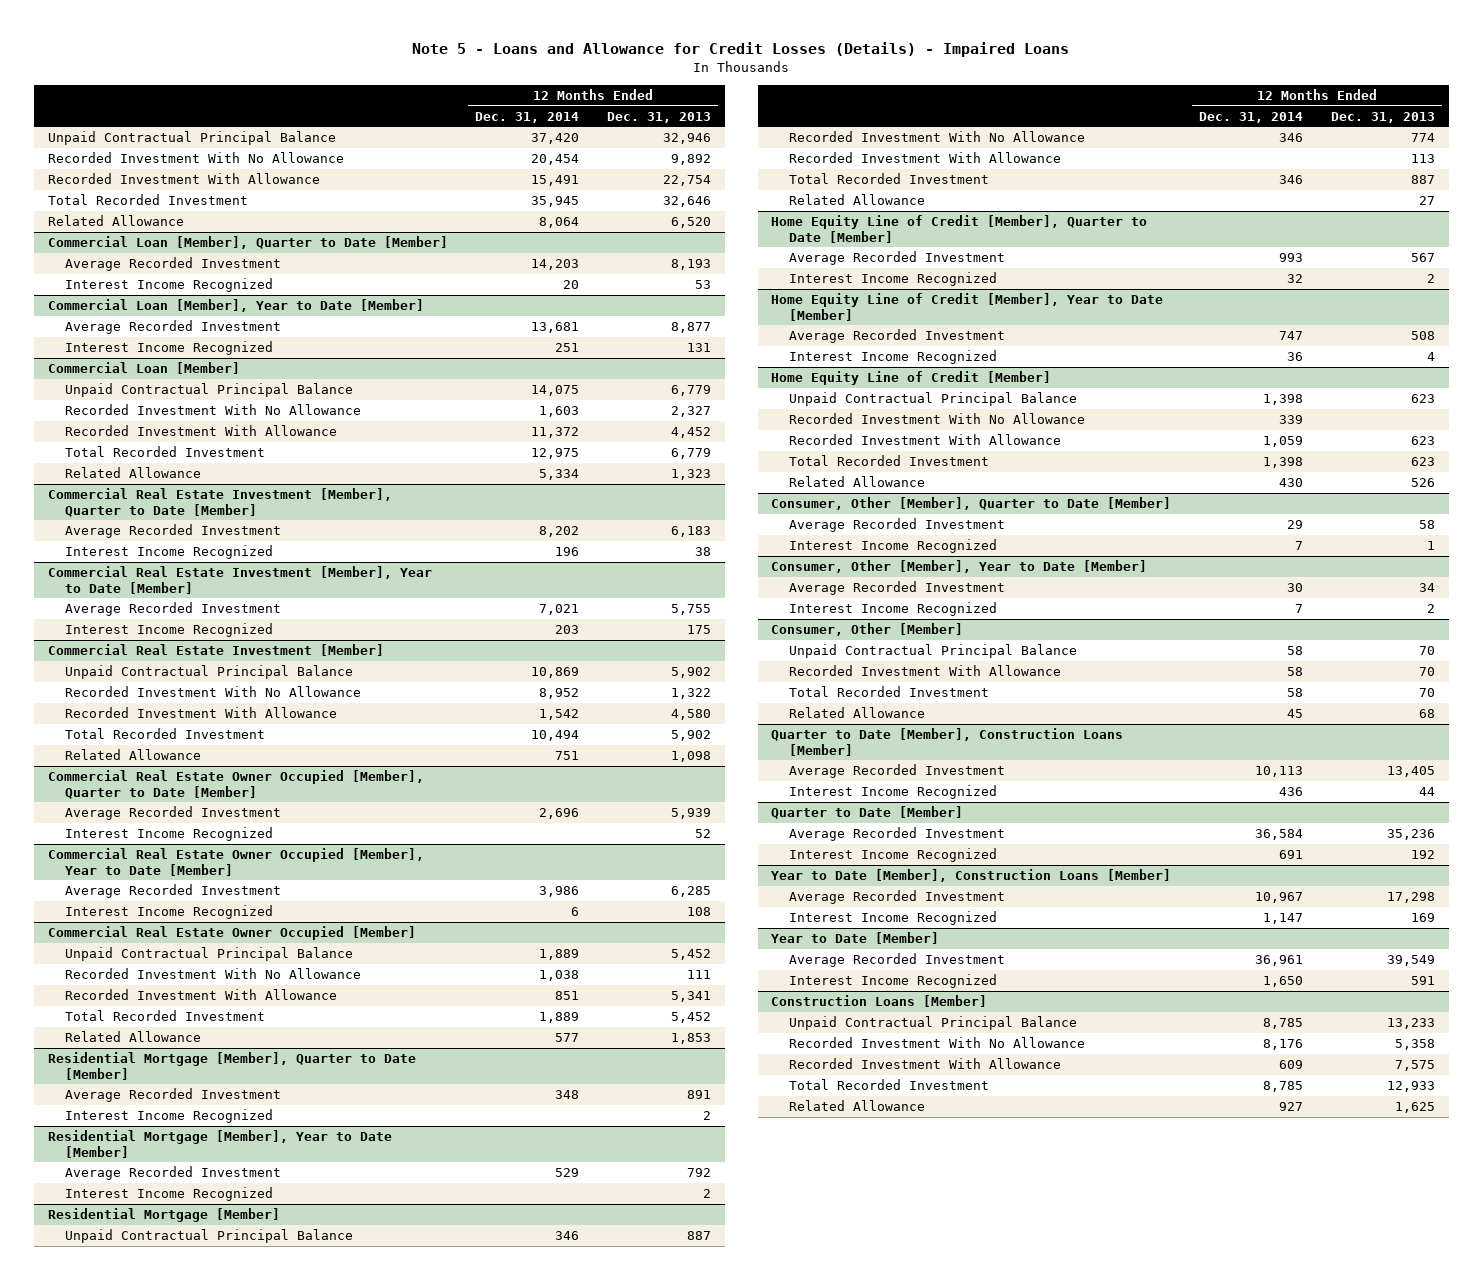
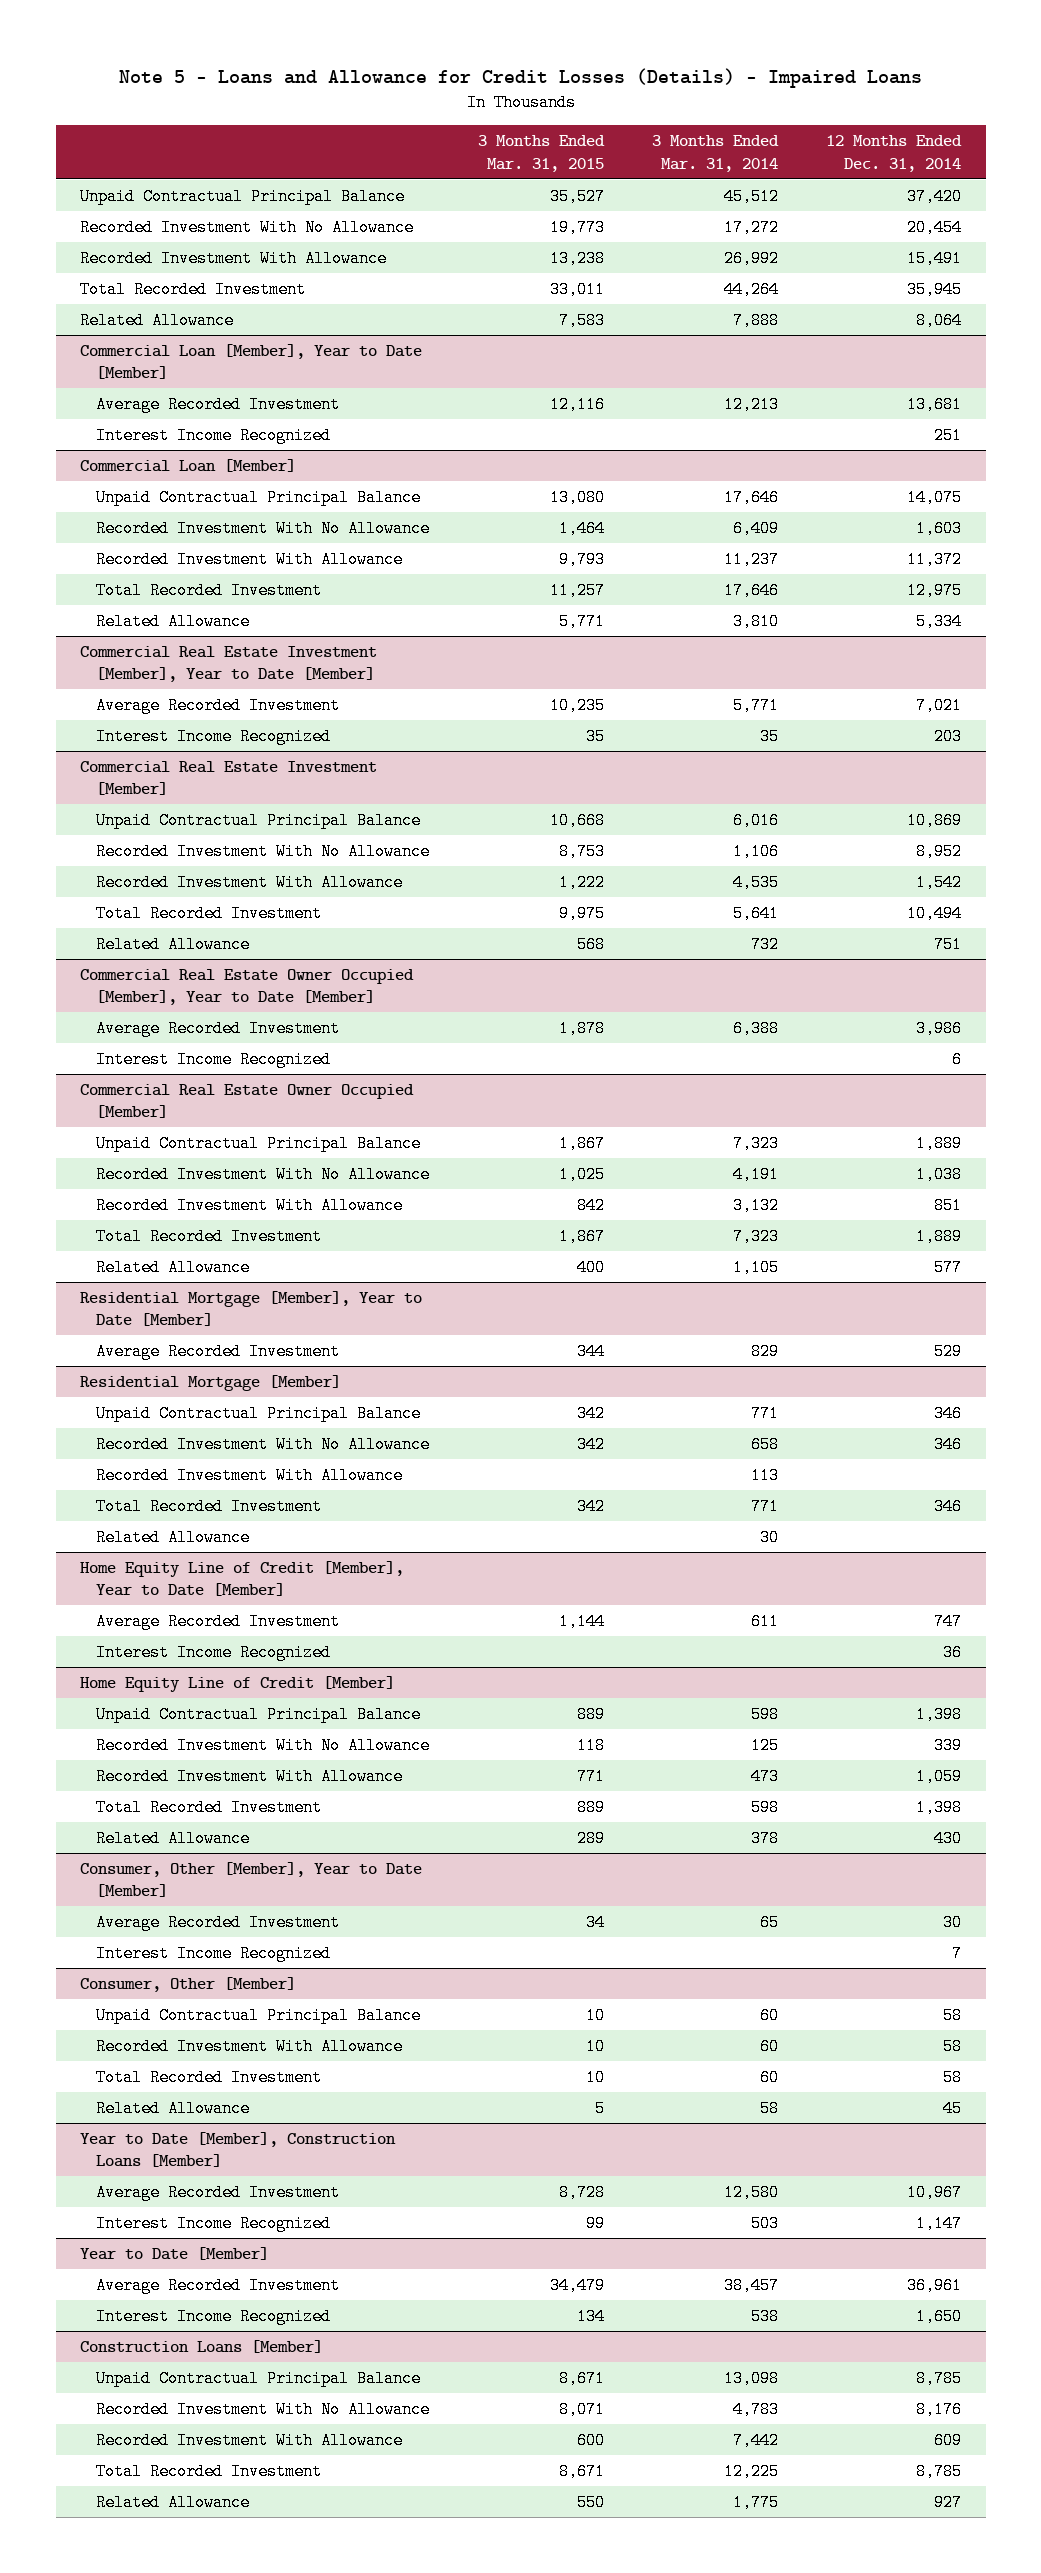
[606,111,711,123] Dec. 31, 2013 -> none
none -> [477,135,605,172] 3 Months Ended Mar. 31, 2015
none -> [651,135,779,172] 3 Months Ended Mar. 31, 2014
[47,236,448,250] Commercial Loan [Member], Quarter to Date [Member] -> none
[65,257,282,272] Average Recorded Investment -> none
[65,278,274,293] Interest Income Recognized -> none
[47,488,392,517] Commercial Real Estate Investment [Member], Quarter to Date [Member] -> none
[65,524,282,539] Average Recorded Investment -> none
[65,545,274,560] Interest Income Recognized -> none
[47,770,424,799] Commercial Real Estate Owner Occupied [Member], Quarter to Date [Member] -> none
[65,806,282,821] Average Recorded Investment -> none
[65,827,274,842] Interest Income Recognized -> none
[47,1052,416,1080] Residential Mortgage [Member], Quarter to Date [Member] -> none
[65,1088,282,1103] Average Recorded Investment -> none
[65,1109,274,1124] Interest Income Recognized -> none
[65,1187,274,1202] Interest Income Recognized -> none
[771,215,1148,243] Home Equity Line of Credit [Member], Quarter to Date [Member] -> none
[789,251,1006,266] Average Recorded Investment -> none
[789,272,998,287] Interest Income Recognized -> none
[771,497,1172,511] Consumer, Other [Member], Quarter to Date [Member] -> none
[789,518,1006,533] Average Recorded Investment -> none
[789,539,998,554] Interest Income Recognized -> none
[771,728,1124,756] Quarter to Date [Member], Construction Loans [Member] -> none
[789,764,1006,779] Average Recorded Investment -> none
[789,785,998,800] Interest Income Recognized -> none
[771,806,964,820] Quarter to Date [Member] -> none
[789,827,1006,842] Average Recorded Investment -> none
[789,848,998,863] Interest Income Recognized -> none

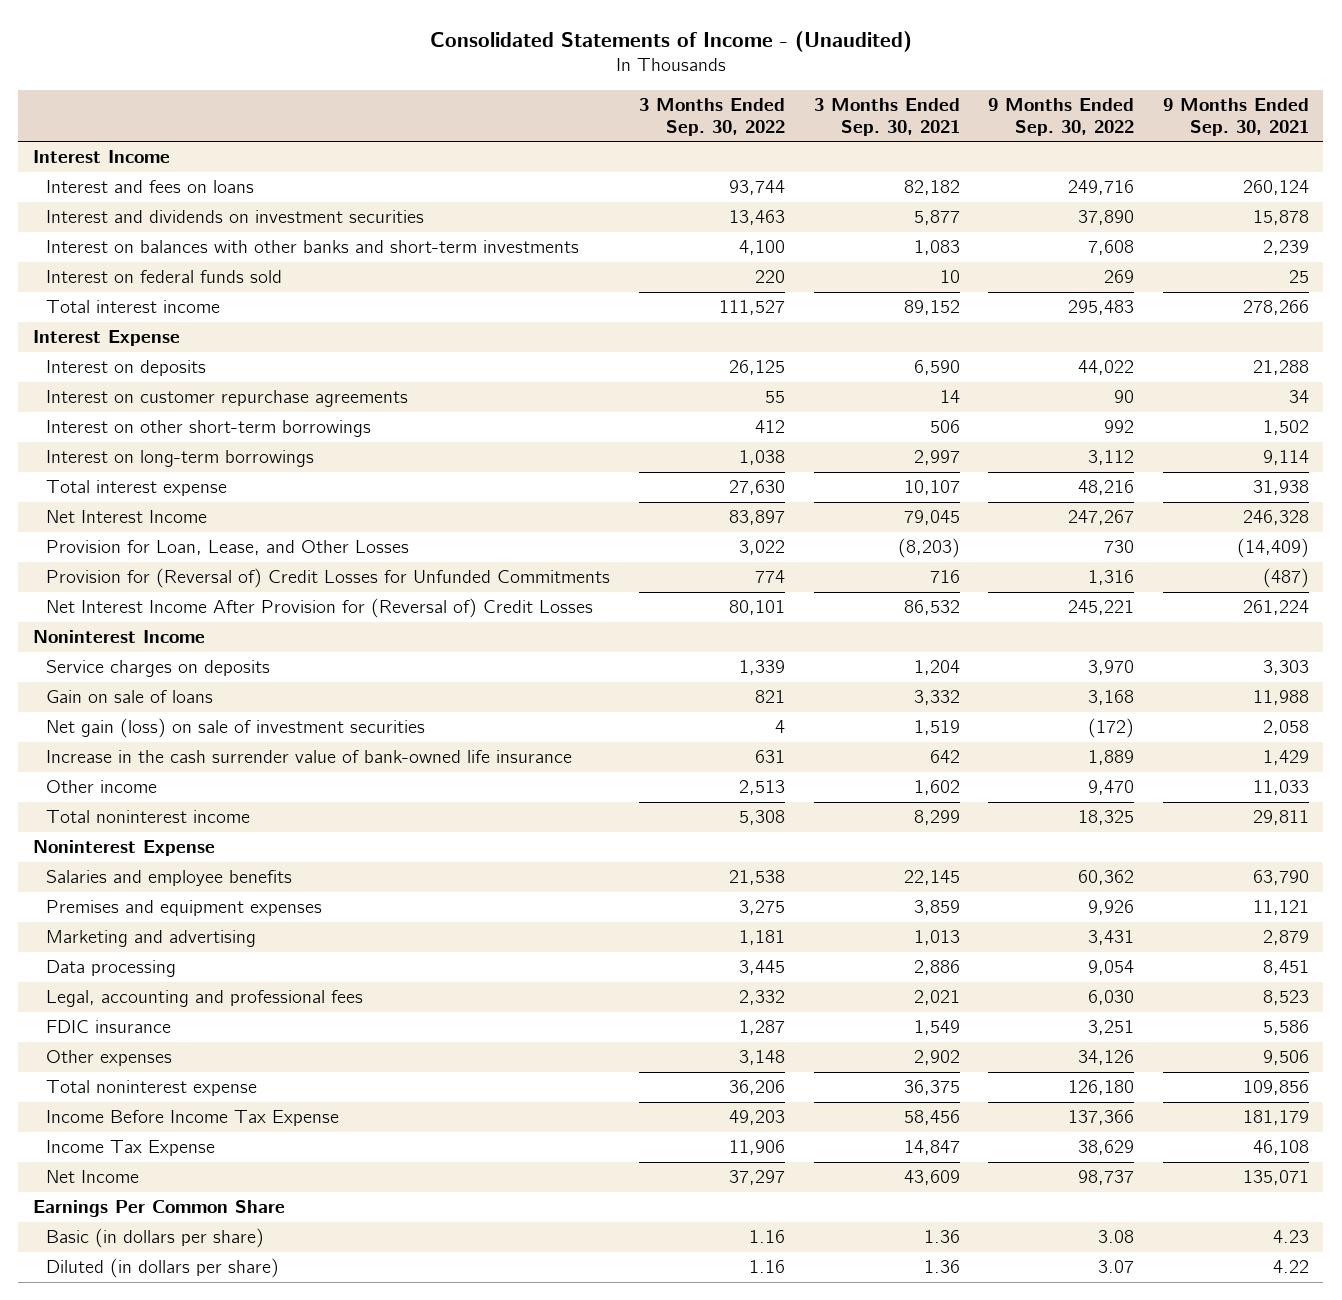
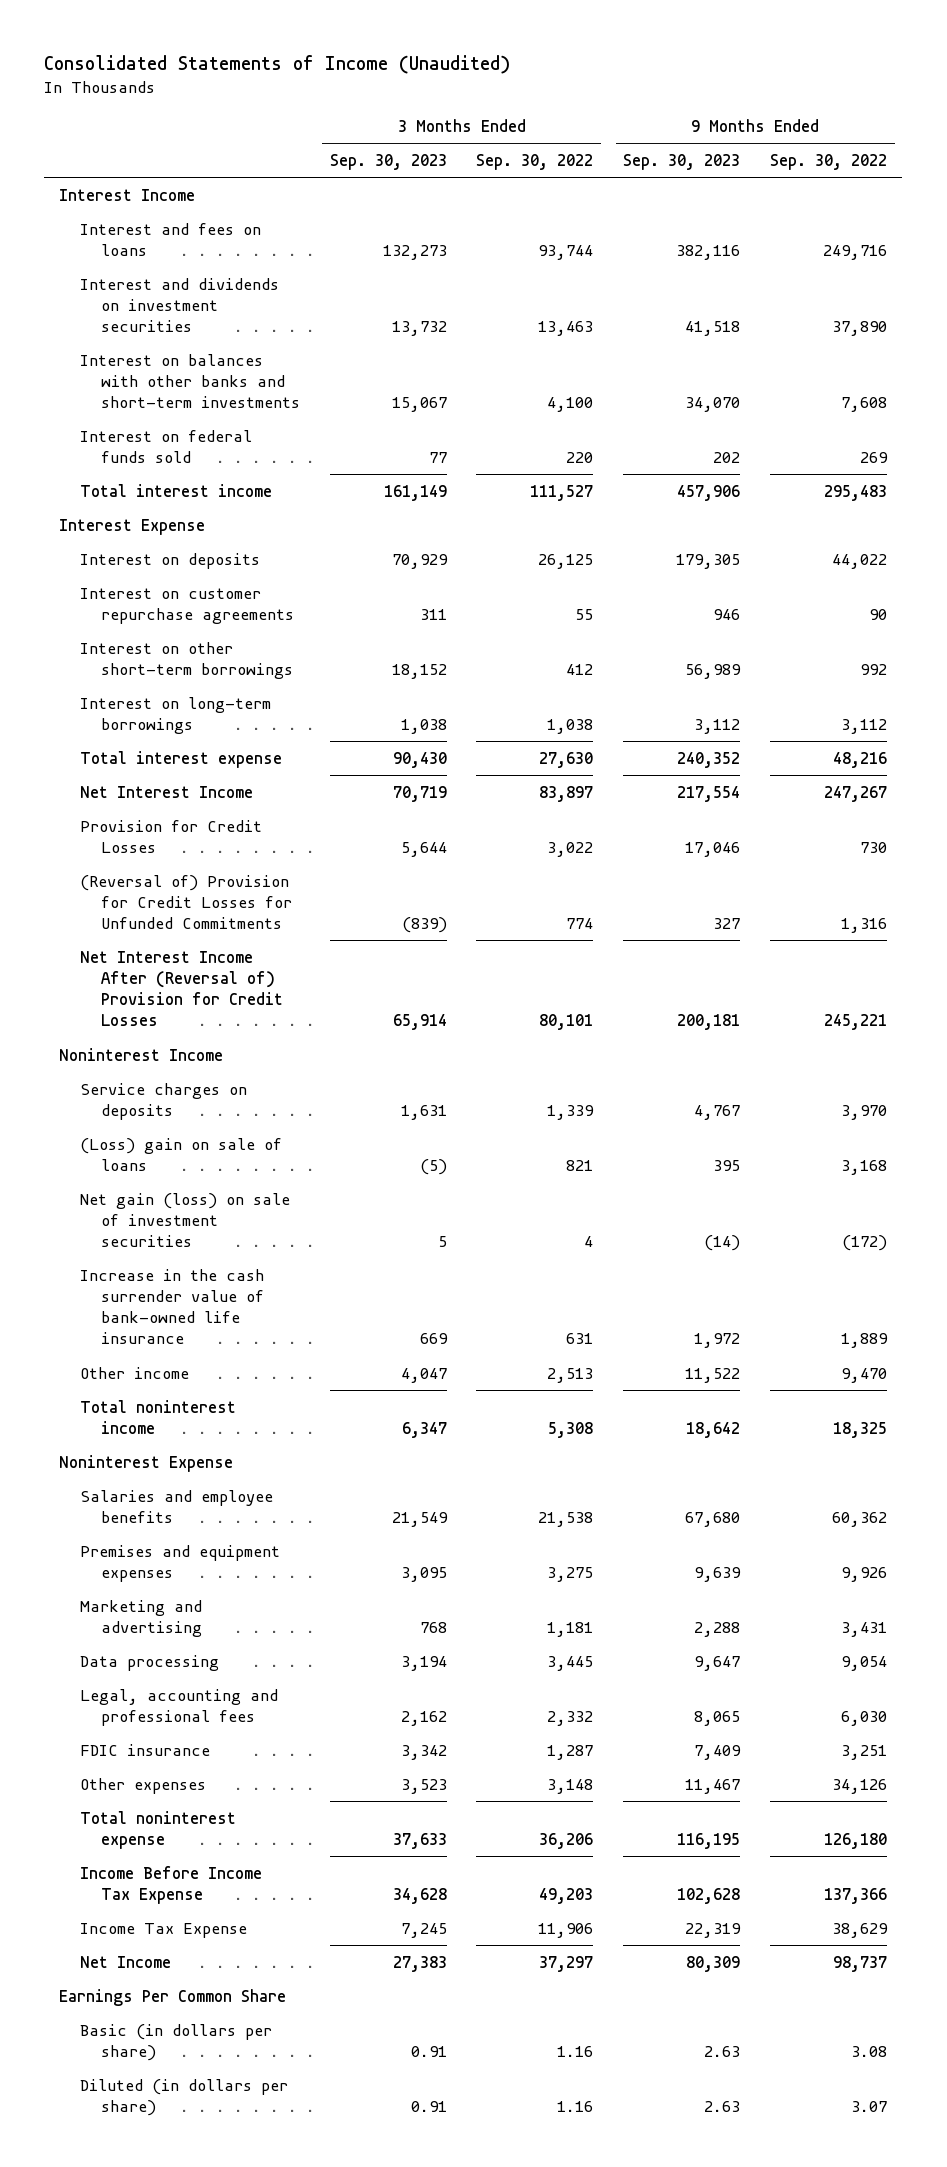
[429,30,912,52] Consolidated Statements of Income - (Unaudited) -> [44,55,511,75] Consolidated Statements of Income (Unaudited)
[813,98,960,136] 3 Months Ended Sep. 30, 2021 -> none
[1163,98,1310,136] 9 Months Ended Sep. 30, 2021 -> none
none -> [329,154,447,171] Sep. 30, 2023
none -> [623,154,741,171] Sep. 30, 2023
[46,540,410,556] Provision for Loan, Lease, and Other Losses -> [79,819,262,853] Provision for Credit Losses
[46,568,611,589] Provision for (Reversal of) Credit Losses for Unfunded Commitments -> [79,874,292,930] (Reversal of) Provision for Credit Losses for Unfunded Commitments
[46,598,594,619] Net Interest Income After Provision for (Reversal of) Credit Losses -> [79,950,283,1027] Net Interest Income After (Reversal of) Provision for Credit Losses
[46,690,214,704] Gain on sale of loans -> [79,1137,282,1171] (Loss) gain on sale of loans

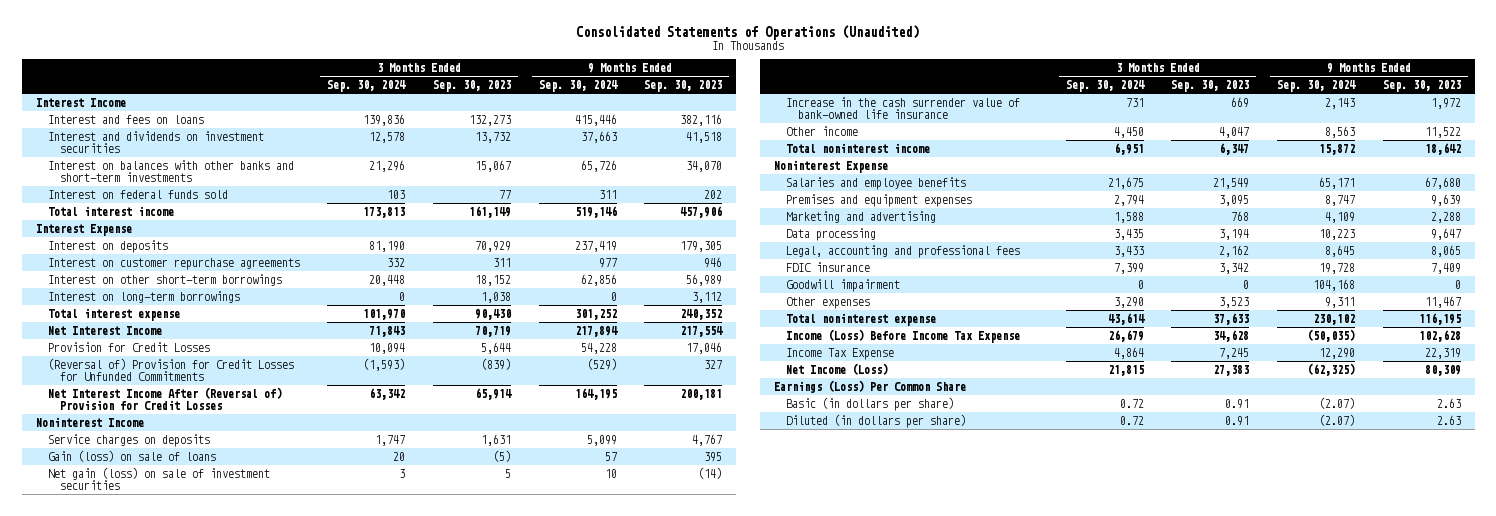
[44,55,511,75] Consolidated Statements of Income (Unaudited) -> [576,24,920,40] Consolidated Statements of Operations (Unaudited)
[476,154,594,171] Sep. 30, 2022 -> none
[770,154,888,171] Sep. 30, 2022 -> none
none -> [327,80,407,93] Sep. 30, 2024
none -> [538,80,618,93] Sep. 30, 2024
[79,1137,282,1171] (Loss) gain on sale of loans -> [47,449,216,462] Gain (loss) on sale of loans
none -> [786,278,901,292] Goodwill impairment
[79,1865,262,1904] Income Before Income Tax Expense -> [786,328,1021,343] Income (Loss) Before Income Tax Expense
[79,1955,171,1968] Net Income -> [786,362,889,375] Net Income (Loss)
[59,1988,287,2006] Earnings Per Common Share -> [774,379,967,393] Earnings (Loss) Per Common Share

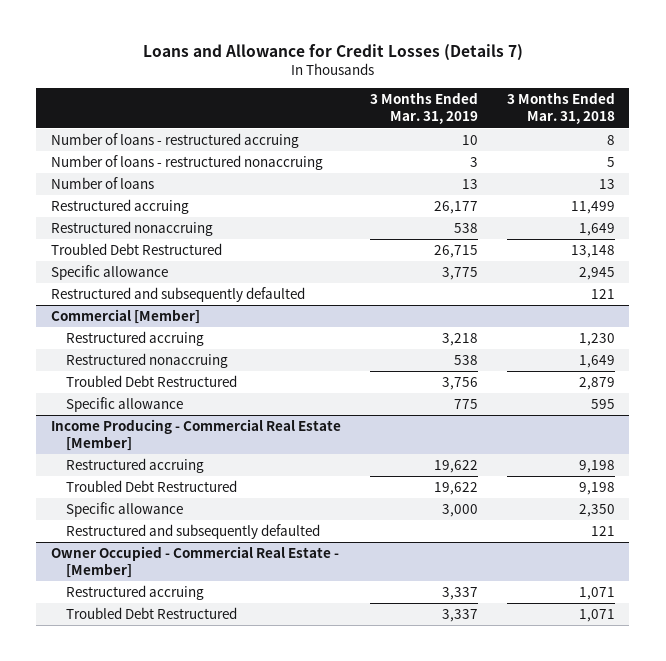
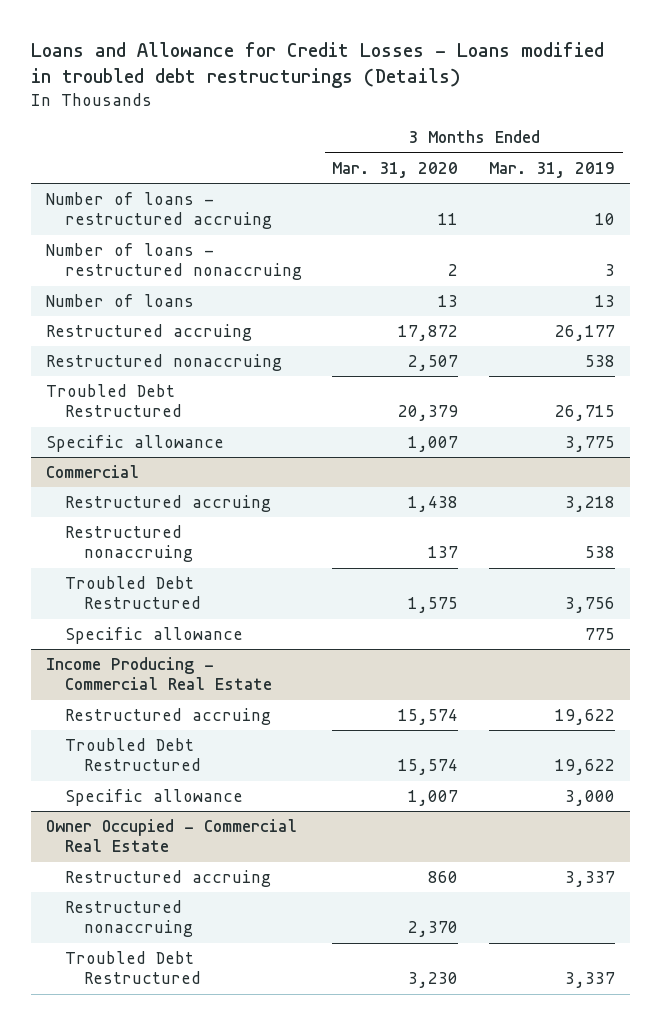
[142,44,523,62] Loans and Allowance for Credit Losses (Details 7) -> [30,41,604,88] Loans and Allowance for Credit Losses - Loans modified in troubled debt restructurings (Details)
[506,92,615,125] 3 Months Ended Mar. 31, 2018 -> none
none -> [332,161,459,178] Mar. 31, 2020
[50,286,305,302] Restructured and subsequently defaulted -> none
[50,308,200,324] Commercial [Member] -> [46,464,140,478] Commercial
[50,418,341,452] Income Producing - Commercial Real Estate [Member] -> [46,656,272,691] Income Producing - Commercial Real Estate
[66,523,321,539] Restructured and subsequently defaulted -> none
[50,545,339,579] Owner Occupied - Commercial Real Estate - [Member] -> [46,818,298,853] Owner Occupied - Commercial Real Estate
none -> [64,899,193,938] Restructured nonaccruing

